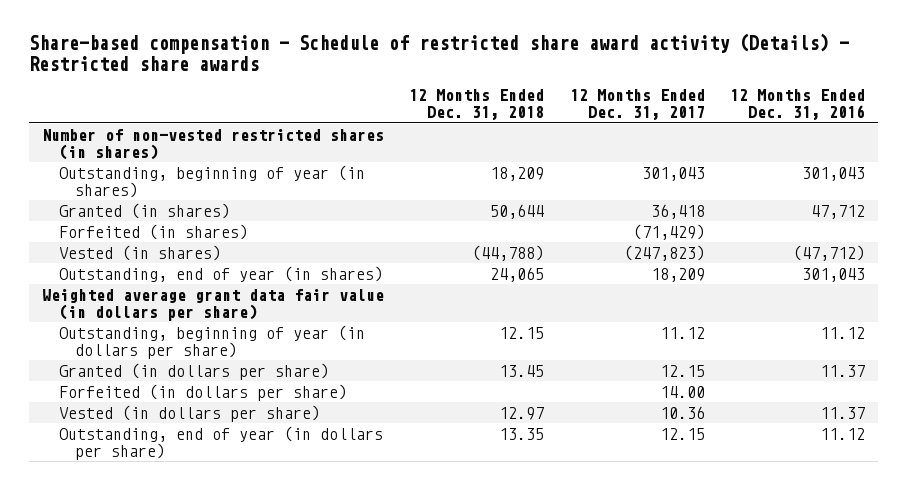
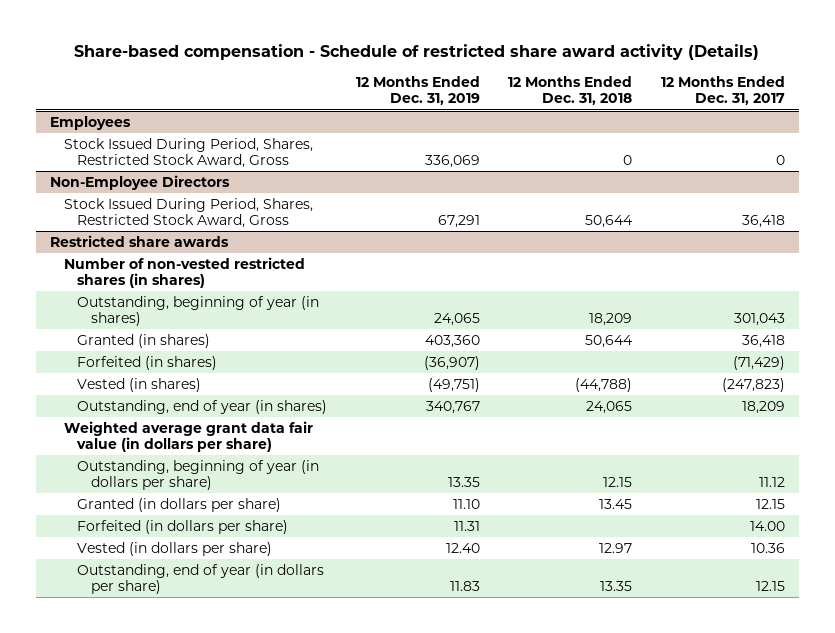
[29,33,850,72] Share-based compensation - Schedule of restricted share award activity (Details) - Restricted share awards -> [74,44,760,61] Share-based compensation - Schedule of restricted share award activity (Details)
[729,89,865,121] 12 Months Ended Dec. 31, 2016 -> none
none -> [355,76,480,106] 12 Months Ended Dec. 31, 2019
none -> [50,116,132,131] Employees
none -> [63,138,313,169] Stock Issued During Period, Shares, Restricted Stock Award, Gross
none -> [50,175,231,191] Non-Employee Directors
none -> [63,198,313,229] Stock Issued During Period, Shares, Restricted Stock Award, Gross
none -> [50,235,230,248] Restricted share awards

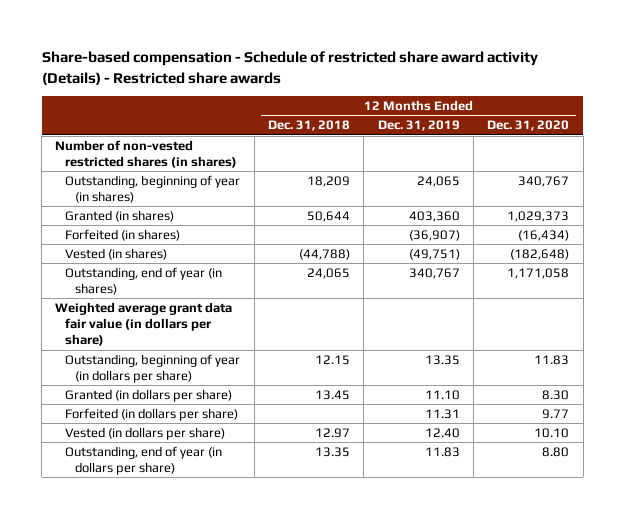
[74,44,760,61] Share-based compensation - Schedule of restricted share award activity (Details) -> [41,51,538,85] Share-based compensation - Schedule of restricted share award activity (Details) - Restricted share awards
[660,76,785,106] 12 Months Ended Dec. 31, 2017 -> none
none -> [487,120,570,132] Dec. 31, 2020
[50,116,132,131] Employees -> none
[63,138,313,169] Stock Issued During Period, Shares, Restricted Stock Award, Gross -> none
[50,175,231,191] Non-Employee Directors -> none
[63,198,313,229] Stock Issued During Period, Shares, Restricted Stock Award, Gross -> none
[50,235,230,248] Restricted share awards -> none

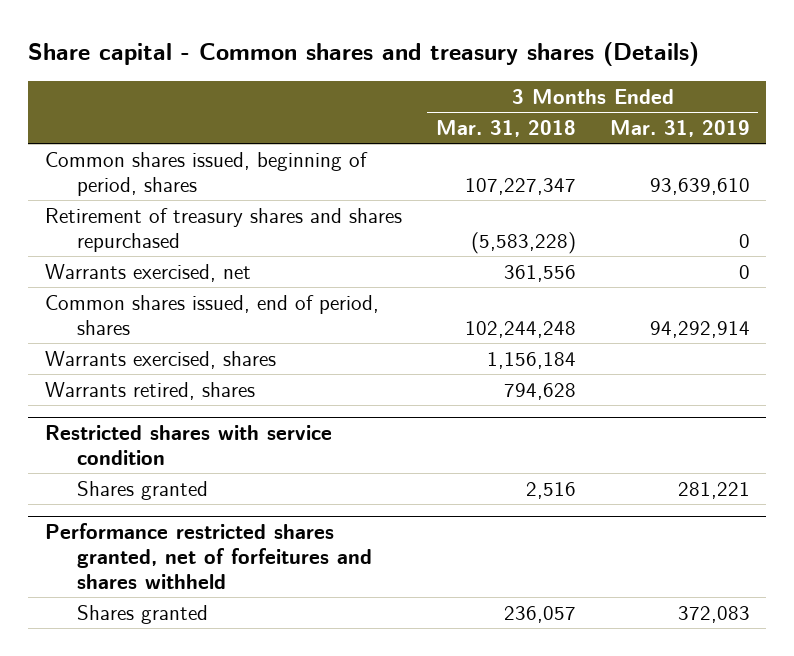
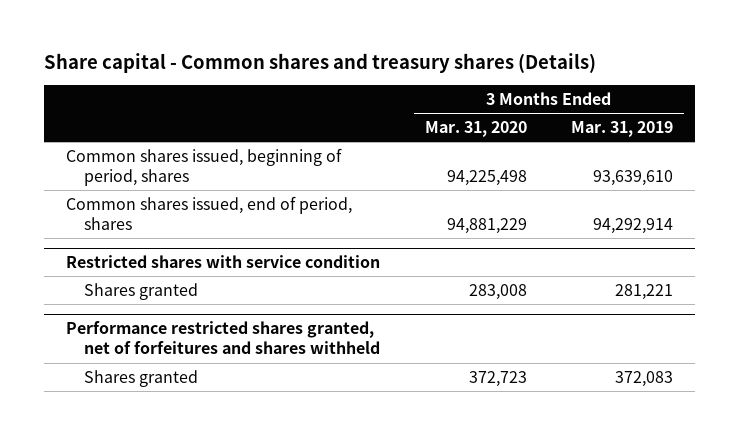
[435,120,576,138] Mar. 31, 2018 -> none
none -> [424,121,527,138] Mar. 31, 2020
[44,207,402,252] Retirement of treasury shares and shares repurchased -> none
[44,263,251,282] Warrants exercised, net -> none
[44,350,276,369] Warrants exercised, shares -> none
[44,381,255,400] Warrants retired, shares -> none

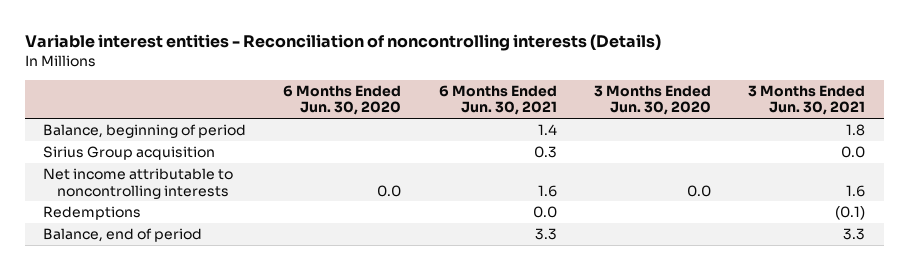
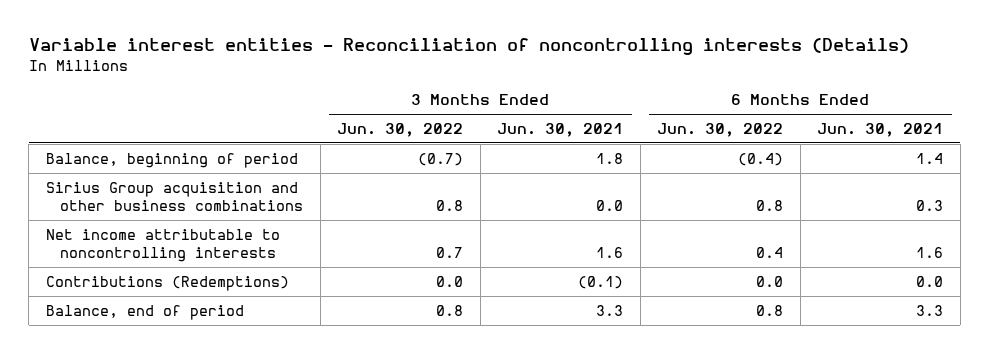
[283,84,402,116] 6 Months Ended Jun. 30, 2020 -> none
[593,84,711,116] 3 Months Ended Jun. 30, 2020 -> none
none -> [337,122,464,137] Jun. 30, 2022
none -> [657,122,784,137] Jun. 30, 2022
[43,146,216,161] Sirius Group acquisition -> [45,181,304,212] Sirius Group acquisition and other business combinations
[43,206,142,221] Redemptions -> [45,275,289,291] Contributions (Redemptions)

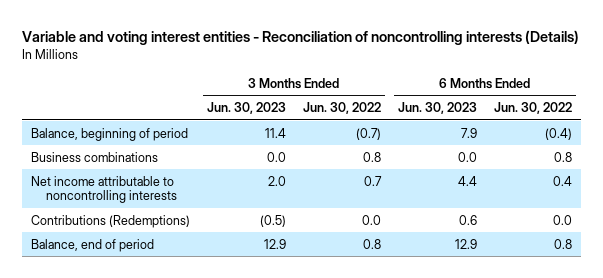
[28,38,909,56] Variable interest entities - Reconciliation of noncontrolling interests (Details) -> [22,29,580,45] Variable and voting interest entities - Reconciliation of noncontrolling interests (Details)
[497,122,624,137] Jun. 30, 2021 -> none
[817,122,944,137] Jun. 30, 2021 -> none
none -> [206,102,286,115] Jun. 30, 2023
none -> [397,102,477,115] Jun. 30, 2023
[45,181,304,212] Sirius Group acquisition and other business combinations -> [30,151,158,162] Business combinations

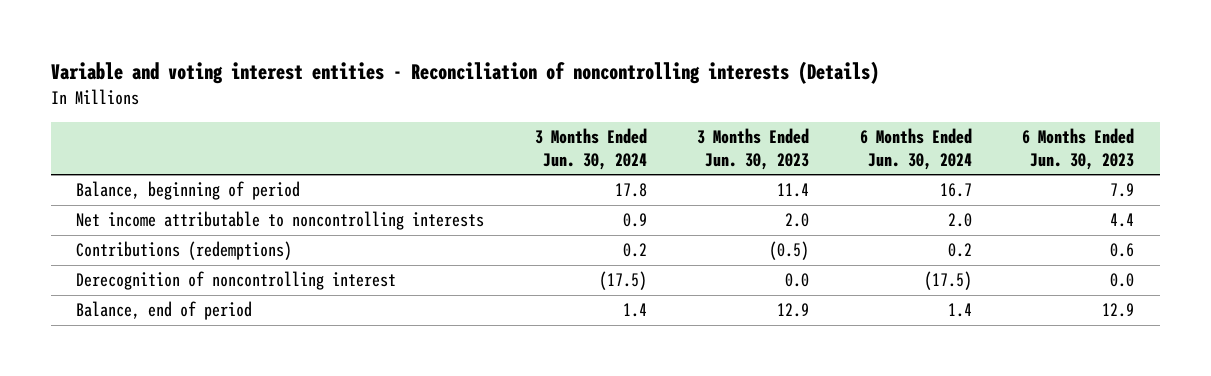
[302,102,381,115] Jun. 30, 2022 -> none
[494,102,573,115] Jun. 30, 2022 -> none
none -> [534,127,647,170] 3 Months Ended Jun. 30, 2024
none -> [859,127,972,170] 6 Months Ended Jun. 30, 2024
[30,151,158,162] Business combinations -> none
[30,214,190,228] Contributions (Redemptions) -> [76,241,293,261] Contributions (redemptions)
none -> [76,271,397,291] Derecognition of noncontrolling interest

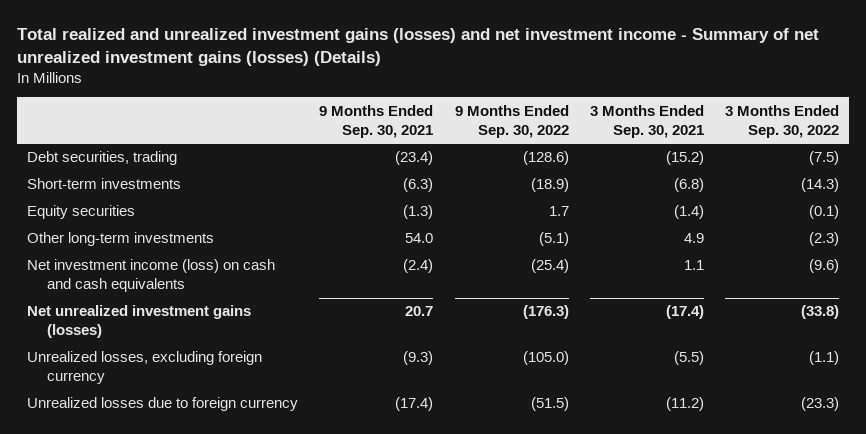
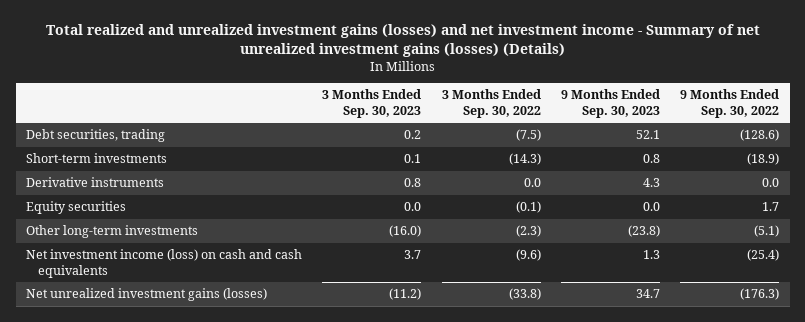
[319,104,434,138] 9 Months Ended Sep. 30, 2021 -> none
[589,104,704,138] 3 Months Ended Sep. 30, 2021 -> none
none -> [322,89,422,118] 3 Months Ended Sep. 30, 2023
none -> [560,89,660,118] 9 Months Ended Sep. 30, 2023
none -> [25,177,164,188] Derivative instruments
[27,351,263,385] Unrealized losses, excluding foreign currency -> none
[27,397,299,412] Unrealized losses due to foreign currency -> none

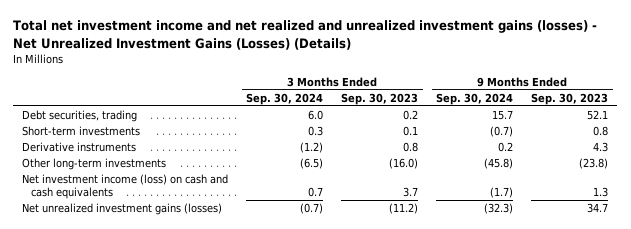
[45,23,760,57] Total realized and unrealized investment gains (losses) and net investment income - Summary of net unrealized investment gains (losses) (Details) -> [13,20,598,50] Total net investment income and net realized and unrealized investment gains (losses) - Net Unrealized Investment Gains (Losses) (Details)
[441,89,541,118] 3 Months Ended Sep. 30, 2022 -> none
[680,89,780,118] 9 Months Ended Sep. 30, 2022 -> none
none -> [246,92,324,105] Sep. 30, 2024
none -> [436,92,514,105] Sep. 30, 2024
[25,201,126,215] Equity securities -> none

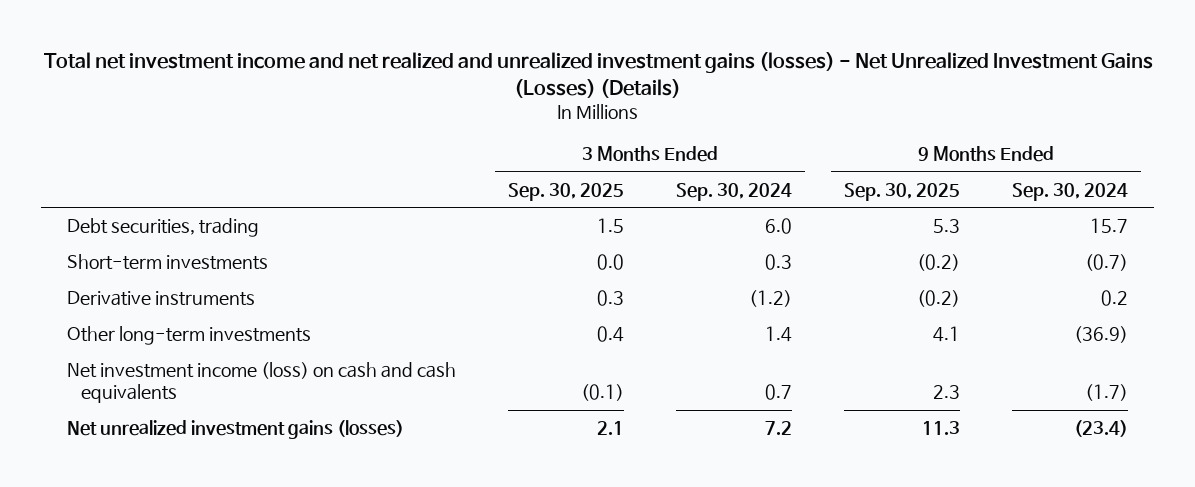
[341,92,419,105] Sep. 30, 2023 -> none
[531,92,609,105] Sep. 30, 2023 -> none
none -> [508,182,625,201] Sep. 30, 2025
none -> [844,182,961,201] Sep. 30, 2025
[300,158,324,170] (6.5) -> [765,326,793,343] 1.4
[484,158,514,170] (45.8) -> [1074,326,1129,344] (36.9)
[300,203,324,215] (0.7) -> [765,421,793,436] 7.2
[484,203,514,215] (32.3) -> [1074,420,1129,438] (23.4)

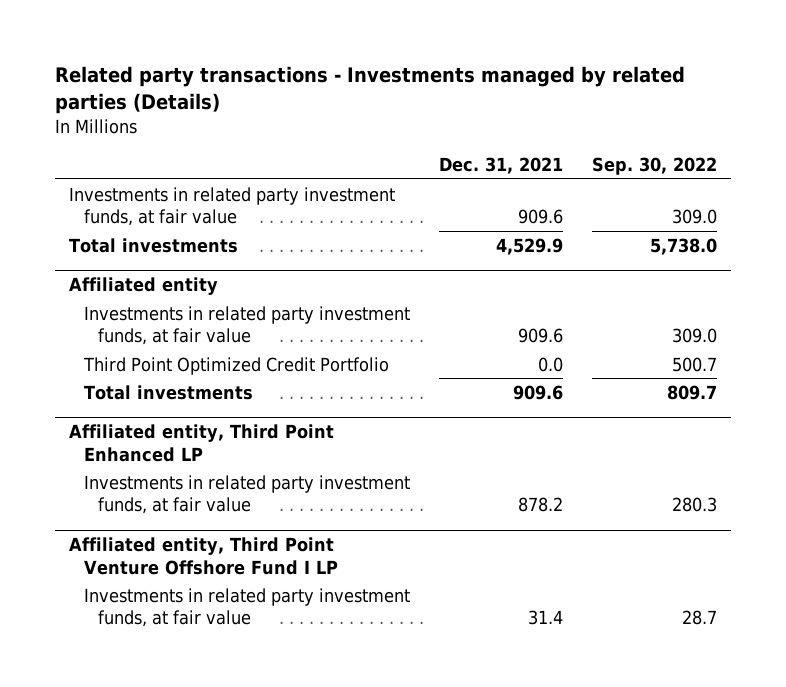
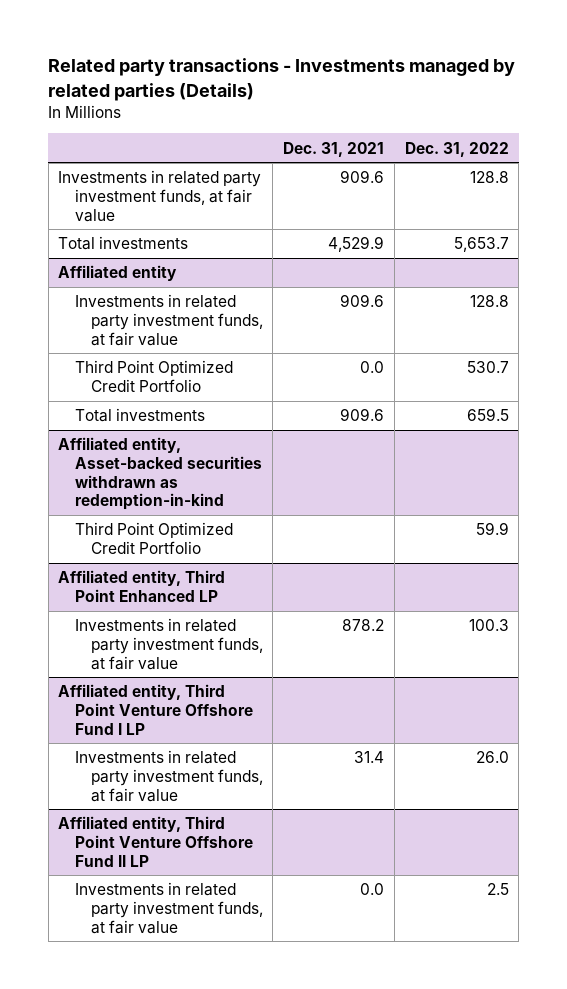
[591,157,717,176] Sep. 30, 2022 -> none
none -> [404,141,509,157] Dec. 31, 2022
none -> [58,437,262,511] Affiliated entity, Asset-backed securities withdrawn as redemption-in-kind
none -> [74,522,233,554] Third Point Optimized Credit Portfolio
none -> [58,816,253,867] Affiliated entity, Third Point Venture Offshore Fund II LP
none -> [74,882,263,934] Investments in related party investment funds, at fair value

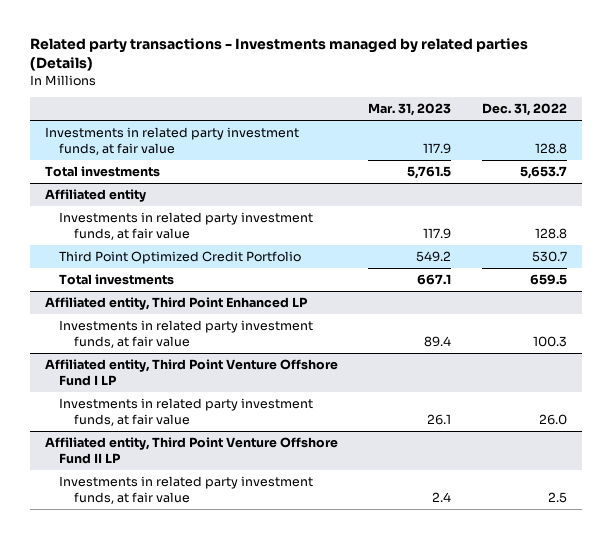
[283,141,385,157] Dec. 31, 2021 -> none
none -> [368,103,452,117] Mar. 31, 2023
[58,437,262,511] Affiliated entity, Asset-backed securities withdrawn as redemption-in-kind -> none
[74,522,233,554] Third Point Optimized Credit Portfolio -> none

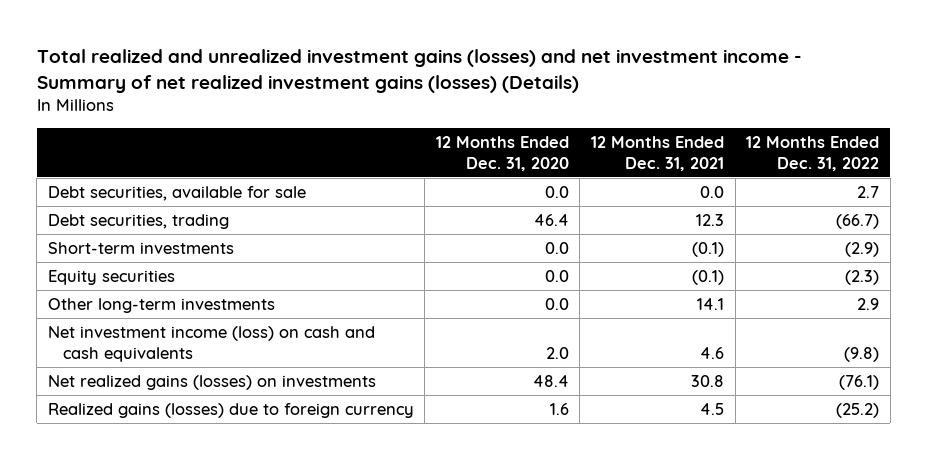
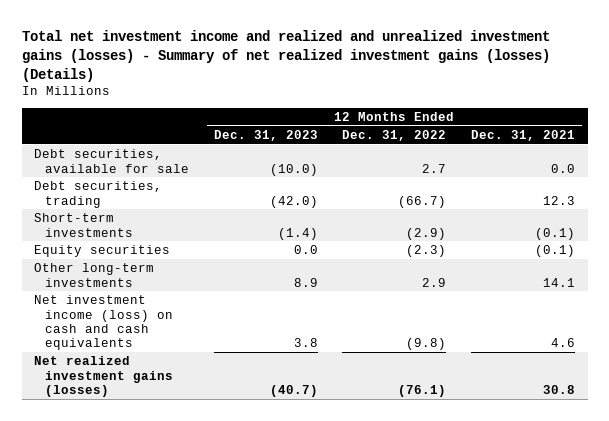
[36,48,802,93] Total realized and unrealized investment gains (losses) and net investment income - Summary of net realized investment gains (losses) (Details) -> [21,29,550,82] Total net investment income and realized and unrealized investment gains (losses) - Summary of net realized investment gains (losses) (Details)
[435,135,569,171] 12 Months Ended Dec. 31, 2020 -> none
none -> [213,129,318,141] Dec. 31, 2023
[47,402,414,418] Realized gains (losses) due to foreign currency -> none
[47,374,376,390] Net realized gains (losses) on investments -> [34,356,173,397] Net realized investment gains (losses)

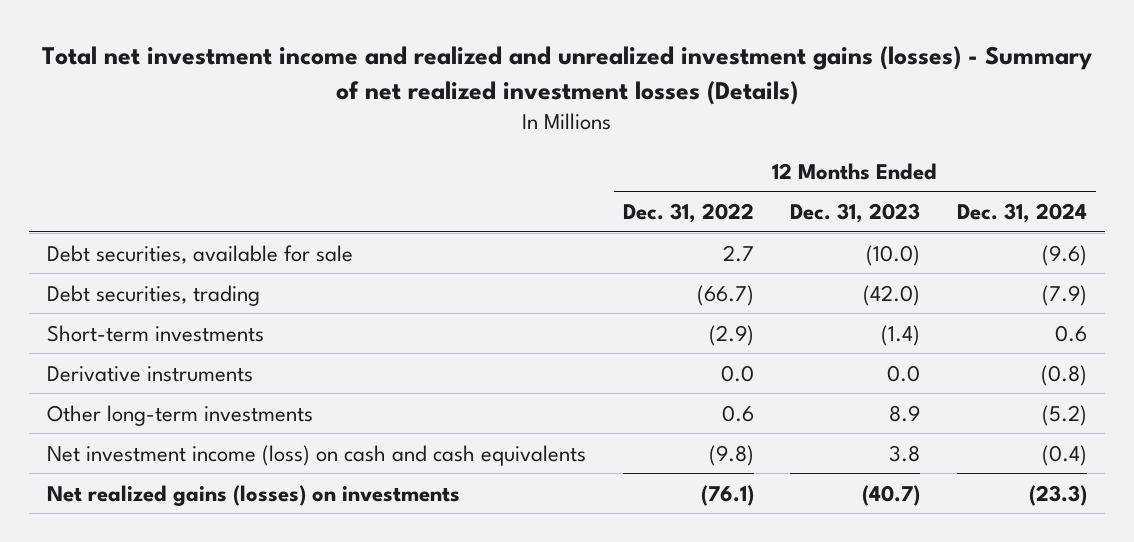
[21,29,550,82] Total net investment income and realized and unrealized investment gains (losses) - Summary of net realized investment gains (losses) (Details) -> [42,45,1093,105] Total net investment income and realized and unrealized investment gains (losses) - Summary of net realized investment losses (Details)
[471,129,576,141] Dec. 31, 2021 -> none
none -> [956,202,1087,223] Dec. 31, 2024
[34,245,171,258] Equity securities -> none
none -> [47,365,254,382] Derivative instruments
[422,277,447,287] 2.9 -> [721,404,754,422] 0.6
[34,356,173,397] Net realized investment gains (losses) -> [47,484,461,506] Net realized gains (losses) on investments

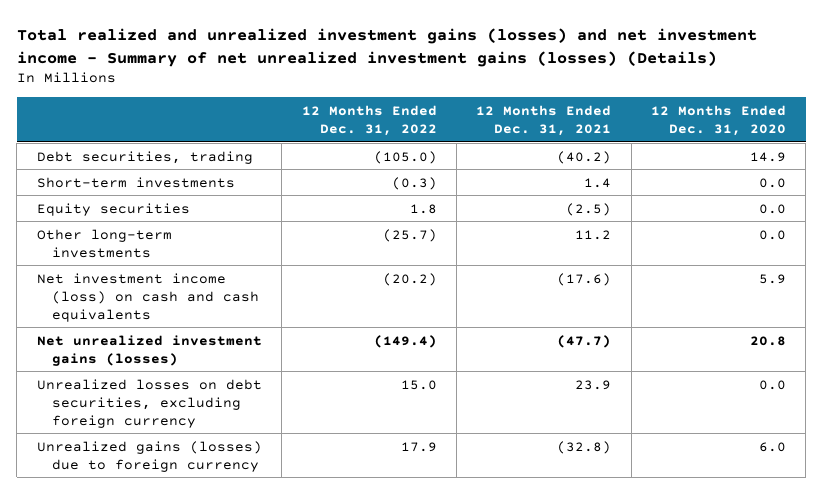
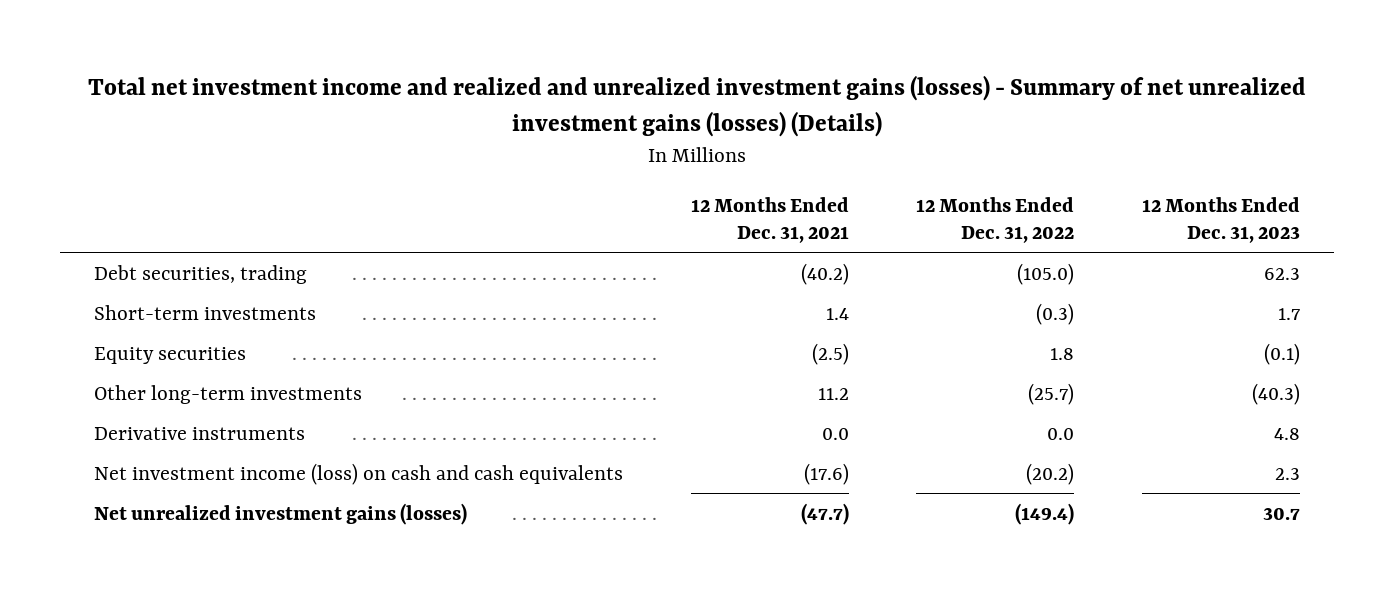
[16,27,757,67] Total realized and unrealized investment gains (losses) and net investment income - Summary of net unrealized investment gains (losses) (Details) -> [87,75,1306,138] Total net investment income and realized and unrealized investment gains (losses) - Summary of net unrealized investment gains (losses) (Details)
[650,104,786,136] 12 Months Ended Dec. 31, 2020 -> none
none -> [1142,196,1301,243] 12 Months Ended Dec. 31, 2023
none -> [93,426,305,440] Derivative instruments
[36,378,262,428] Unrealized losses on debt securities, excluding foreign currency -> none
[36,440,262,472] Unrealized gains (losses) due to foreign currency -> none

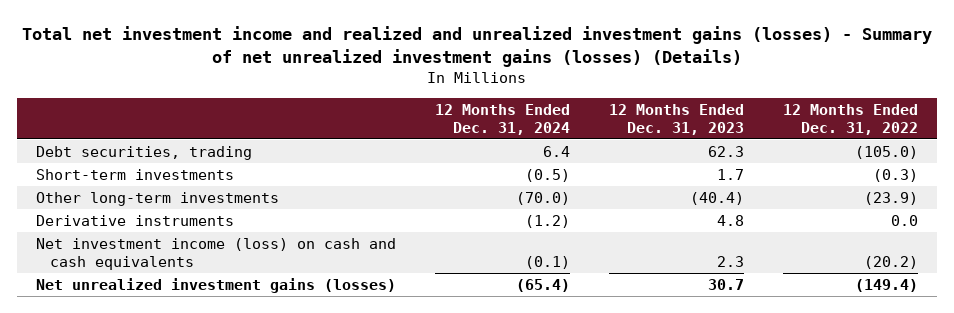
[690,196,849,243] 12 Months Ended Dec. 31, 2021 -> none
none -> [435,103,571,135] 12 Months Ended Dec. 31, 2024
[93,346,246,364] Equity securities -> none
[1028,382,1075,405] (25.7) -> [864,191,919,205] (23.9)
[1252,382,1301,405] (40.3) -> [690,191,745,205] (40.4)

